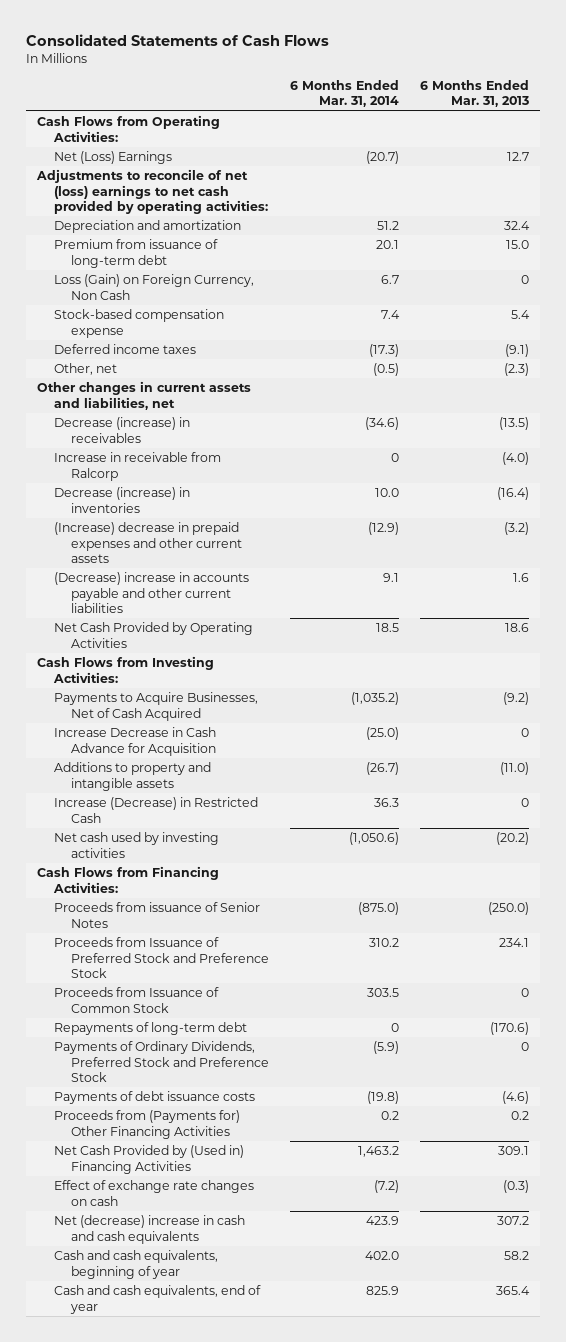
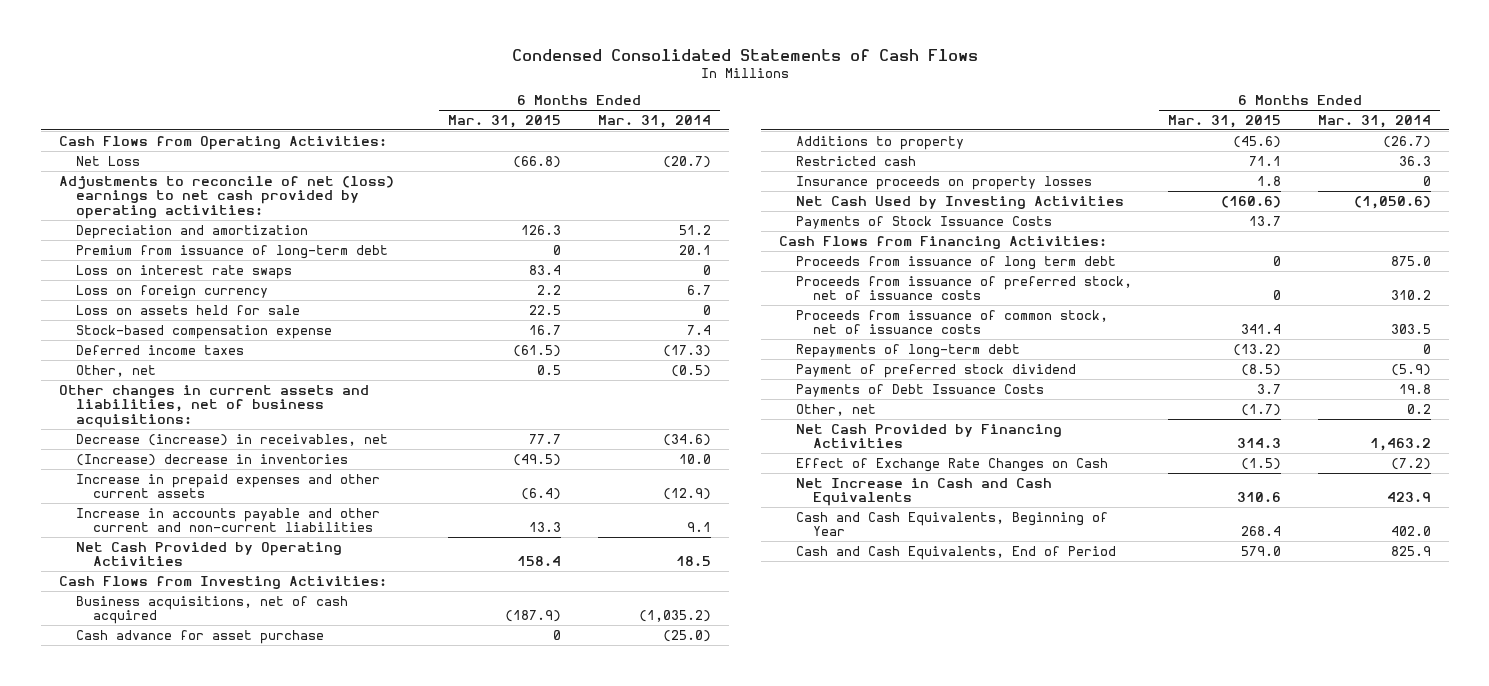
[26,34,330,47] Consolidated Statements of Cash Flows -> [511,48,978,61] Condensed Consolidated Statements of Cash Flows
[420,79,530,108] 6 Months Ended Mar. 31, 2013 -> none
none -> [448,114,562,128] Mar. 31, 2015
[53,151,172,165] Net (Loss) Earnings -> [75,155,140,166] Net Loss
none -> [75,264,292,279] Loss on interest rate swaps
[53,274,254,300] Loss (Gain) on Foreign Currency, Non Cash -> [75,284,268,299] Loss on foreign currency
none -> [75,304,300,315] Loss on assets held for sale
[53,452,221,481] Increase in receivable from Ralcorp -> none
[37,381,252,410] Other changes in current assets and liabilities, net -> [58,384,369,429] Other changes in current assets and liabilities, net of business acquisitions:
[53,417,190,443] Decrease (increase) in receivables -> [75,433,388,446] Decrease (increase) in receivables, net
[53,487,190,513] Decrease (increase) in inventories -> [75,453,348,466] (Increase) decrease in inventories
[53,522,242,563] (Increase) decrease in prepaid expenses and other current assets -> [75,473,380,499] Increase in prepaid expenses and other current assets
[53,572,249,613] (Decrease) increase in accounts payable and other current liabilities -> [75,507,380,533] Increase in accounts payable and other current and non-current liabilities
[53,692,258,721] Payments to Acquire Businesses, Net of Cash Acquired -> [75,595,348,625] Business acquisitions, net of cash acquired
[53,727,216,756] Increase Decrease in Cash Advance for Acquisition -> [75,629,324,644] Cash advance for asset purchase
[53,762,211,791] Additions to property and intangible assets -> [796,135,965,150] Additions to property
[53,797,258,823] Increase (Decrease) in Restricted Cash -> [796,155,917,166] Restricted cash
none -> [796,175,1093,190] Insurance proceeds on property losses
[53,832,219,858] Net cash used by investing activities -> [796,195,1125,209] Net Cash Used by Investing Activities
none -> [796,215,1053,229] Payments of Stock Issuance Costs
[53,902,260,928] Proceeds from issuance of Senior Notes -> [796,255,1117,270] Proceeds from issuance of long term debt
[358,902,400,916] (875.0) -> [1390,255,1431,266] 875.0
[53,937,269,978] Proceeds from Issuance of Preferred Stock and Preference Stock -> [796,275,1133,301] Proceeds from issuance of preferred stock, net of issuance costs
[53,987,219,1013] Proceeds from Issuance of Common Stock -> [796,309,1109,335] Proceeds from issuance of common stock, net of issuance costs
[53,1041,269,1082] Payments of Ordinary Dividends, Preferred Stock and Preference Stock -> [796,363,1077,378] Payment of preferred stock dividend
[53,1091,255,1105] Payments of debt issuance costs -> [796,383,1045,397] Payments of Debt Issuance Costs
[367,1091,400,1105] (19.8) -> [1398,383,1431,394] 19.8
[53,1110,240,1139] Proceeds from (Payments for) Other Financing Activities -> [796,403,877,416] Other, net
[53,1145,244,1174] Net Cash Provided by (Used in) Financing Activities -> [796,423,1063,449] Net Cash Provided by Financing Activities
[53,1180,254,1206] Effect of exchange rate changes on cash -> [796,457,1109,472] Effect of Exchange Rate Changes on Cash
[53,1215,245,1244] Net (decrease) increase in cash and cash equivalents -> [796,477,1053,507] Net Increase in Cash and Cash Equivalents
[53,1250,218,1279] Cash and cash equivalents, beginning of year -> [796,511,1109,537] Cash and Cash Equivalents, Beginning of Year
[53,1285,261,1314] Cash and cash equivalents, end of year -> [796,545,1117,560] Cash and Cash Equivalents, End of Period

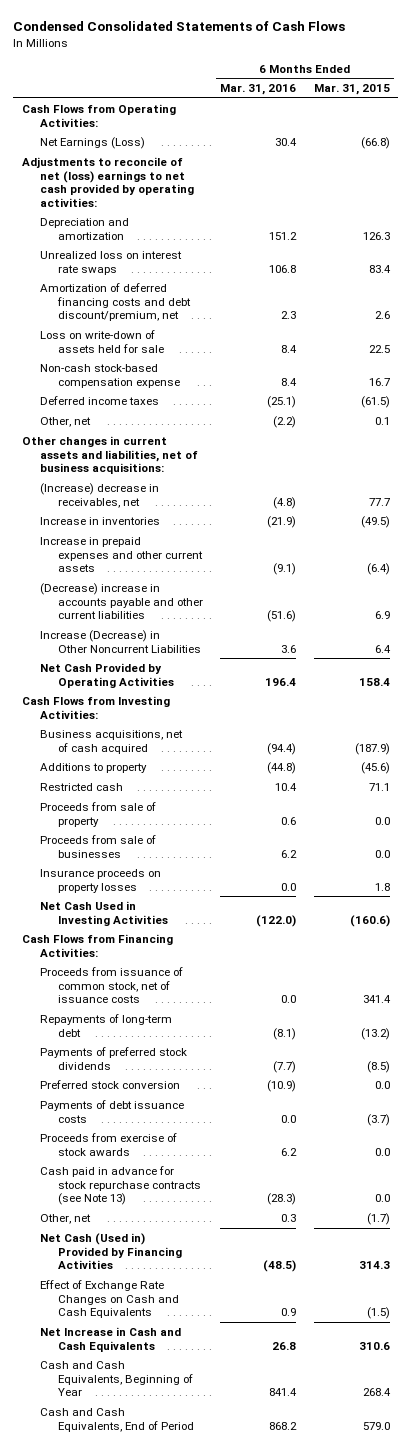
[597,114,711,128] Mar. 31, 2014 -> none
none -> [220,84,297,96] Mar. 31, 2016
[75,155,140,166] Net Loss -> [40,136,146,149] Net Earnings (Loss)
[75,244,388,259] Premium from issuance of long-term debt -> none
[75,284,268,299] Loss on foreign currency -> none
[75,264,292,279] Loss on interest rate swaps -> [40,250,183,275] Unrealized loss on interest rate swaps
none -> [40,282,192,322] Amortization of deferred financing costs and debt discount/premium, net
[75,304,300,315] Loss on assets held for sale -> [40,329,165,353] Loss on write-down of assets held for sale
[75,324,332,339] Stock-based compensation expense -> [40,363,181,388] Non-cash stock-based compensation expense
[537,364,562,375] 0.5 -> [374,416,390,425] 0.1
[75,433,388,446] Decrease (increase) in receivables, net -> [40,482,160,508] (Increase) decrease in receivables, net
[75,453,348,466] (Increase) decrease in inventories -> [40,516,161,525] Increase in inventories
[75,507,380,533] Increase in accounts payable and other current and non-current liabilities -> [40,582,204,620] (Decrease) increase in accounts payable and other current liabilities
[529,522,562,533] 13.3 -> [374,611,390,620] 6.9
none -> [40,629,202,653] Increase (Decrease) in Other Noncurrent Liabilities
[75,629,324,644] Cash advance for asset purchase -> none
none -> [40,801,157,827] Proceeds from sale of property
none -> [40,834,157,858] Proceeds from sale of businesses
[796,215,1053,229] Payments of Stock Issuance Costs -> none
[796,195,1125,209] Net Cash Used by Investing Activities -> [40,900,169,926] Net Cash Used in Investing Activities
[796,255,1117,270] Proceeds from issuance of long term debt -> none
[796,275,1133,301] Proceeds from issuance of preferred stock, net of issuance costs -> none
[796,363,1077,378] Payment of preferred stock dividend -> [40,1046,188,1070] Payments of preferred stock dividends
none -> [40,1079,181,1089] Preferred stock conversion
[796,383,1045,397] Payments of Debt Issuance Costs -> [40,1099,185,1123] Payments of debt issuance costs
[1257,383,1282,394] 3.7 -> [366,1113,390,1126] (3.7)
none -> [40,1132,178,1156] Proceeds from exercise of stock awards
none -> [40,1165,202,1206] Cash paid in advance for stock repurchase contracts (see Note 13)
[796,423,1063,449] Net Cash Provided by Financing Activities -> [40,1232,183,1270] Net Cash (Used in) Provided by Financing Activities
[796,457,1109,472] Effect of Exchange Rate Changes on Cash -> [40,1279,180,1319] Effect of Exchange Rate Changes on Cash and Cash Equivalents

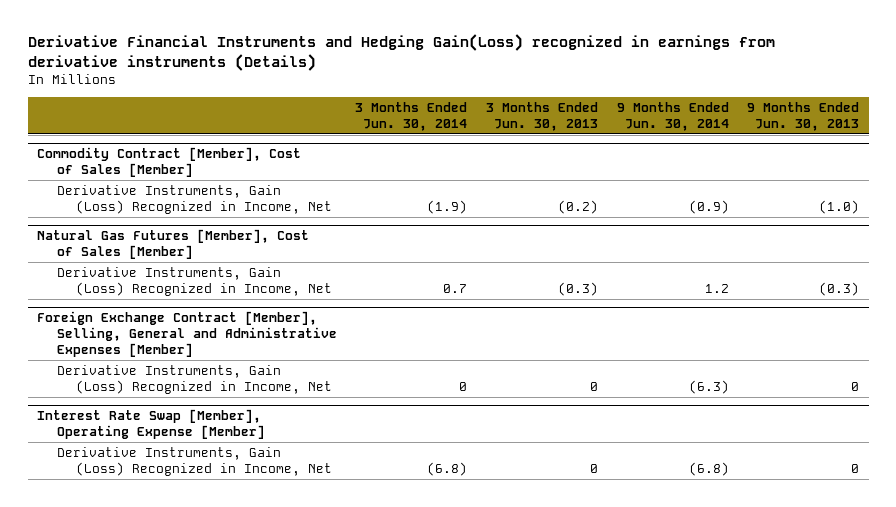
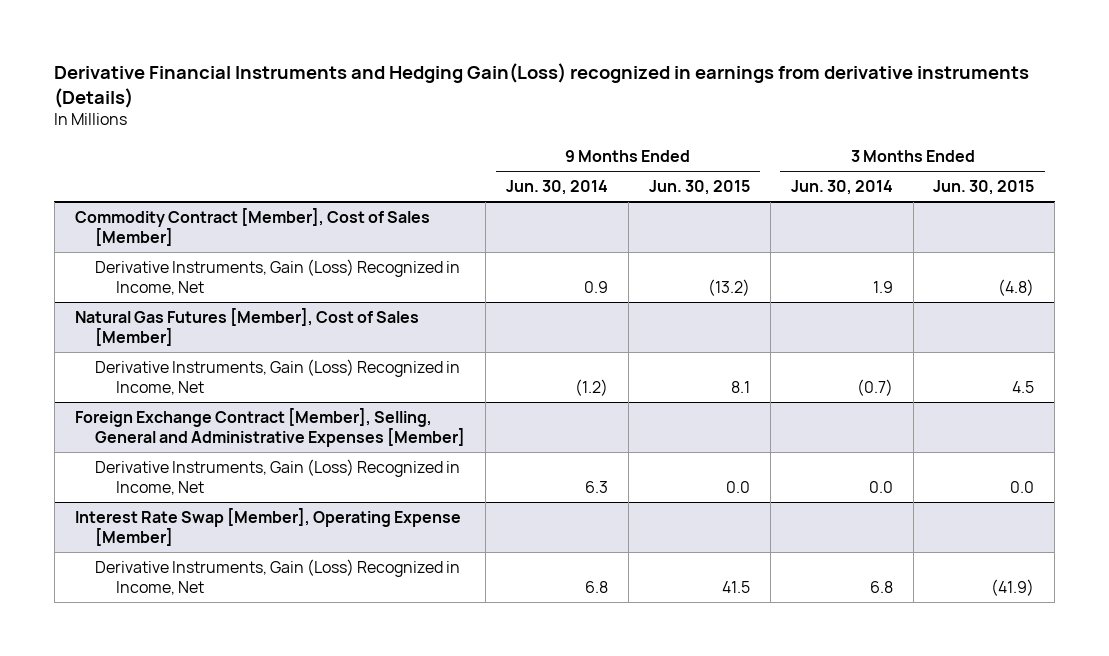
[485,101,598,131] 3 Months Ended Jun. 30, 2013 -> none
[747,101,860,131] 9 Months Ended Jun. 30, 2013 -> none
none -> [648,180,750,196] Jun. 30, 2015
none -> [933,180,1035,196] Jun. 30, 2015
[427,200,468,215] (1.9) -> [872,280,893,293] 1.9
[688,200,729,215] (0.9) -> [584,280,609,293] 0.9
[443,284,468,294] 0.7 -> [856,378,893,396] (0.7)
[704,284,729,294] 1.2 -> [575,378,609,396] (1.2)
[459,382,468,392] 0 -> [868,480,893,493] 0.0
[688,380,729,395] (6.3) -> [585,480,609,493] 6.3
[427,462,468,477] (6.8) -> [869,580,893,593] 6.8
[688,462,729,477] (6.8) -> [585,580,609,593] 6.8

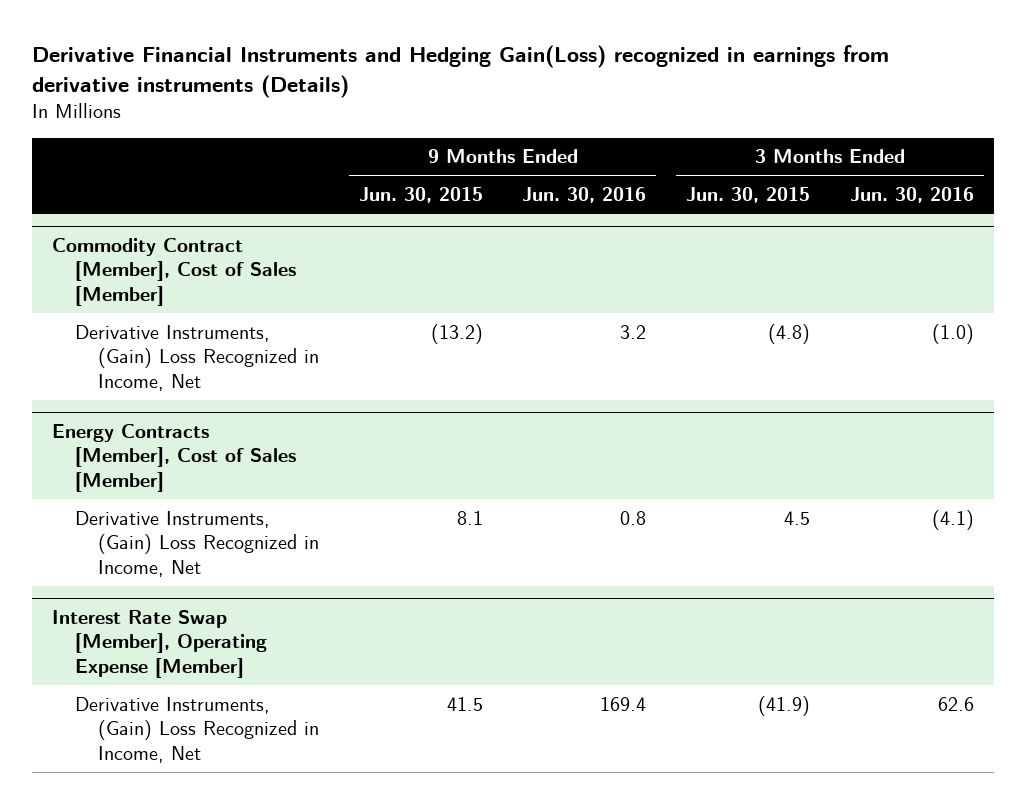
[506,180,609,196] Jun. 30, 2014 -> none
[790,180,893,196] Jun. 30, 2014 -> none
none -> [522,187,647,204] Jun. 30, 2016
none -> [849,187,974,204] Jun. 30, 2016
[74,307,419,346] Natural Gas Futures [Member], Cost of Sales [Member] -> none
[74,407,466,447] Foreign Exchange Contract [Member], Selling, General and Administrative Expenses [Member] -> none
[95,458,461,495] Derivative Instruments, Gain (Loss) Recognized in Income, Net -> none
[95,258,461,295] Derivative Instruments, Gain (Loss) Recognized in Income, Net -> [75,324,320,391] Derivative Instruments, (Gain) Loss Recognized in Income, Net
none -> [52,423,297,493] Energy Contracts [Member], Cost of Sales [Member]
[95,358,461,395] Derivative Instruments, Gain (Loss) Recognized in Income, Net -> [75,510,320,577] Derivative Instruments, (Gain) Loss Recognized in Income, Net
[95,558,461,595] Derivative Instruments, Gain (Loss) Recognized in Income, Net -> [75,696,320,763] Derivative Instruments, (Gain) Loss Recognized in Income, Net

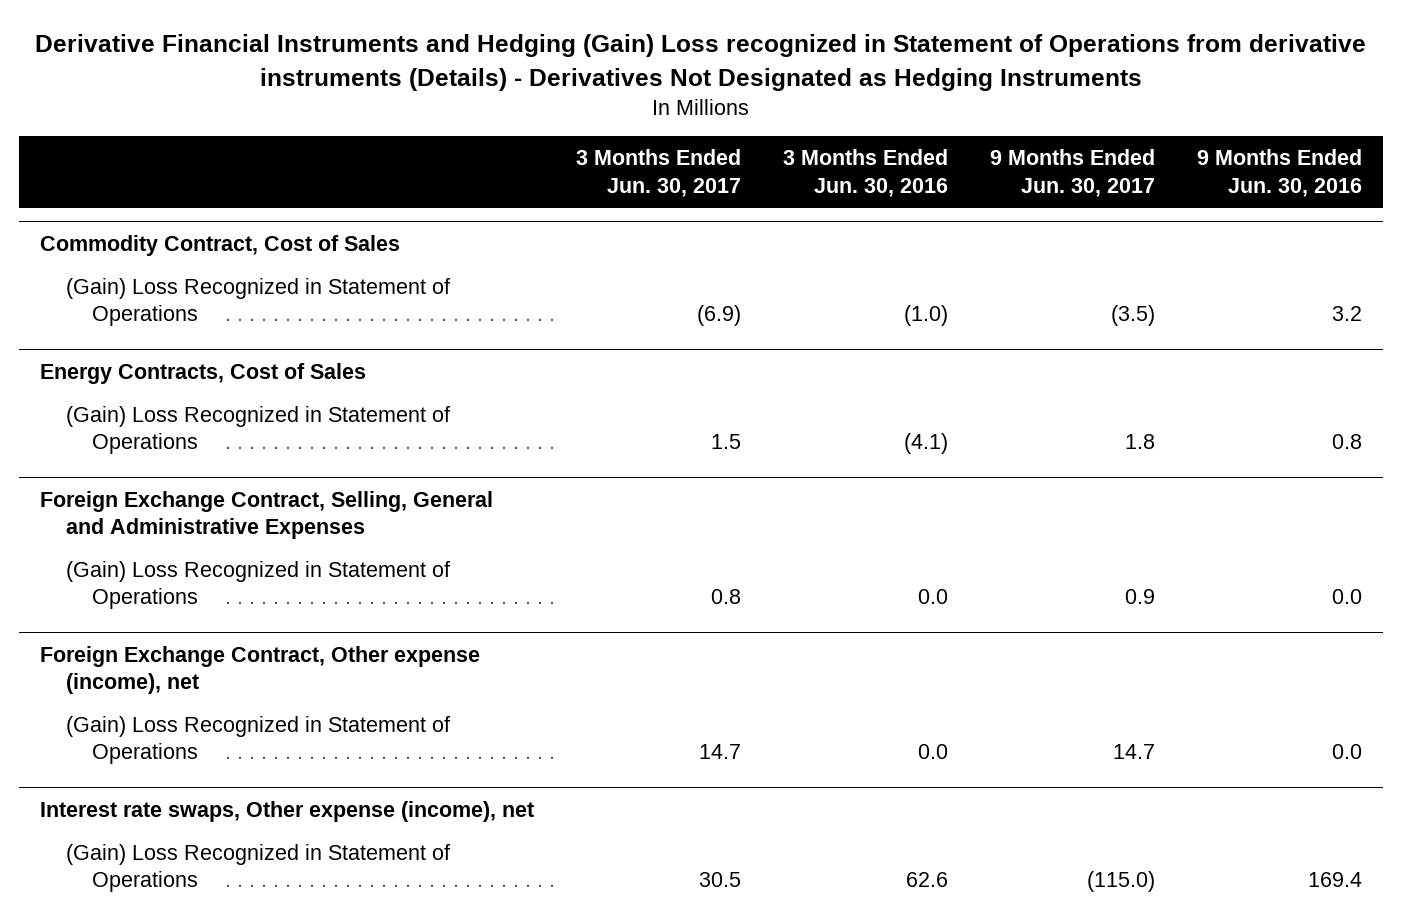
[32,45,890,99] Derivative Financial Instruments and Hedging Gain(Loss) recognized in earnings from derivative instruments (Details) -> [34,34,1366,91] Derivative Financial Instruments and Hedging (Gain) Loss recognized in Statement of Operations from derivative instruments (Details) - Derivatives Not Designated as Hedging Instruments
[358,187,483,204] Jun. 30, 2015 -> none
[686,187,811,204] Jun. 30, 2015 -> none
none -> [575,149,741,197] 3 Months Ended Jun. 30, 2017
none -> [989,149,1155,197] 9 Months Ended Jun. 30, 2017
[52,609,268,679] Interest Rate Swap [Member], Operating Expense [Member] -> none
[52,237,297,307] Commodity Contract [Member], Cost of Sales [Member] -> [40,234,401,256] Commodity Contract, Cost of Sales
[75,324,320,391] Derivative Instruments, (Gain) Loss Recognized in Income, Net -> [65,278,450,327] (Gain) Loss Recognized in Statement of Operations
[52,423,297,493] Energy Contracts [Member], Cost of Sales [Member] -> [40,362,367,384] Energy Contracts, Cost of Sales
[75,510,320,577] Derivative Instruments, (Gain) Loss Recognized in Income, Net -> [65,406,450,455] (Gain) Loss Recognized in Statement of Operations
none -> [40,490,494,540] Foreign Exchange Contract, Selling, General and Administrative Expenses
[75,696,320,763] Derivative Instruments, (Gain) Loss Recognized in Income, Net -> [65,561,450,610] (Gain) Loss Recognized in Statement of Operations
[600,696,647,711] 169.4 -> [1331,589,1362,605] 0.0
[937,696,974,711] 62.6 -> [917,589,948,605] 0.0
none -> [40,645,481,695] Foreign Exchange Contract, Other expense (income), net
none -> [65,716,450,765] (Gain) Loss Recognized in Statement of Operations
none -> [40,800,535,822] Interest rate swaps, Other expense (income), net
none -> [65,844,450,893] (Gain) Loss Recognized in Statement of Operations

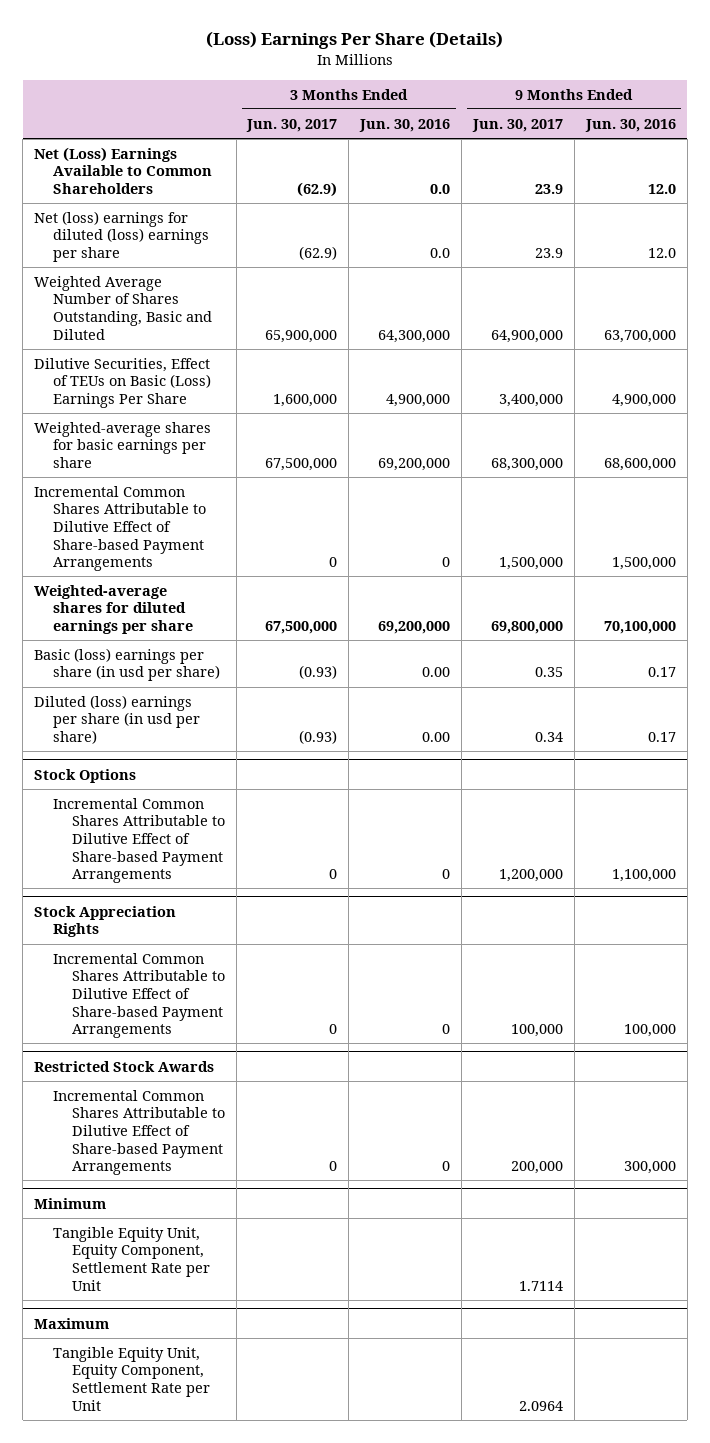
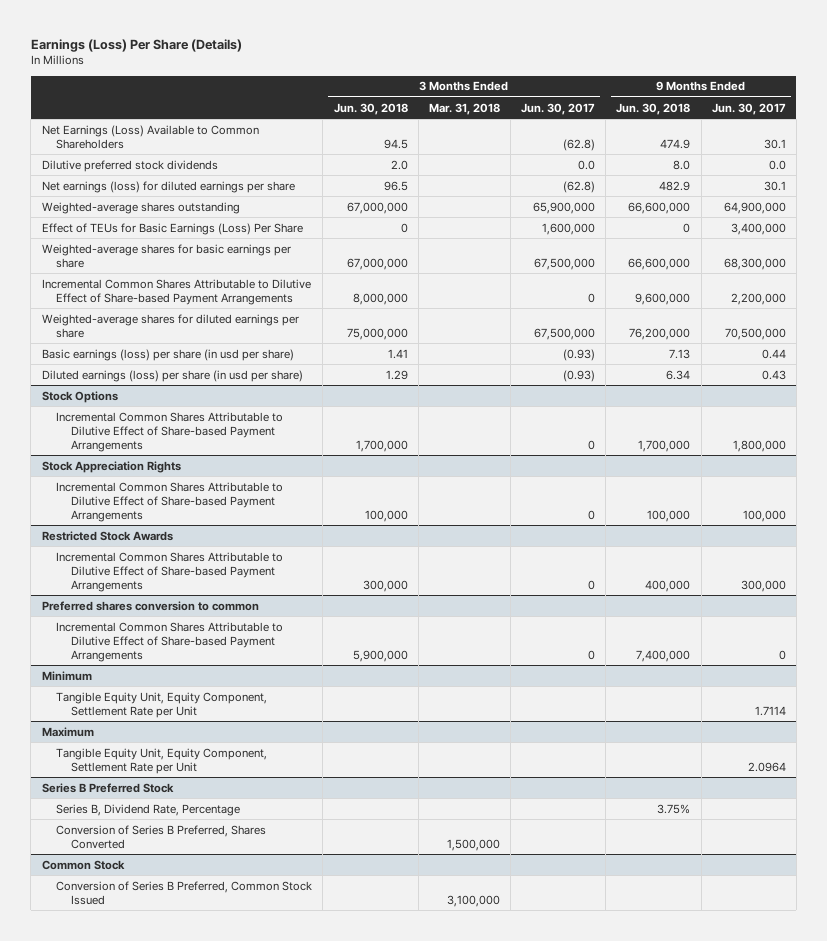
[205,31,503,50] (Loss) Earnings Per Share (Details) -> [30,38,242,52] Earnings (Loss) Per Share (Details)
[359,118,451,132] Jun. 30, 2016 -> none
[584,118,676,132] Jun. 30, 2016 -> none
none -> [333,102,408,115] Jun. 30, 2018
none -> [428,102,500,115] Mar. 31, 2018
none -> [616,102,691,115] Jun. 30, 2018
[33,146,212,194] Net (Loss) Earnings Available to Common Shareholders -> [41,124,259,149] Net Earnings (Loss) Available to Common Shareholders
[297,181,338,197] (62.9) -> [563,138,596,151] (62.8)
[534,183,563,194] 23.9 -> [763,138,786,149] 30.1
none -> [41,159,218,172] Dilutive preferred stock dividends
[33,210,209,262] Net (loss) earnings for diluted (loss) earnings per share -> [41,180,295,193] Net earnings (loss) for diluted earnings per share
[299,245,338,260] (62.9) -> [563,180,596,193] (62.8)
[534,247,563,258] 23.9 -> [763,180,786,191] 30.1
[33,275,212,340] Weighted Average Number of Shares Outstanding, Basic and Diluted -> [41,201,240,214] Weighted-average shares outstanding
[33,357,211,408] Dilutive Securities, Effect of TEUs on Basic (Loss) Earnings Per Share -> [41,222,303,235] Effect of TEUs for Basic Earnings (Loss) Per Share
[498,557,563,571] 1,500,000 -> [730,292,786,305] 2,200,000
[490,620,563,634] 69,800,000 -> [724,327,786,340] 70,500,000
[33,647,220,682] Basic (loss) earnings per share (in usd per share) -> [41,348,294,361] Basic earnings (loss) per share (in usd per share)
[534,667,563,678] 0.35 -> [761,348,786,359] 0.44
[33,694,200,744] Diluted (loss) earnings per share (in usd per share) -> [41,369,303,382] Diluted earnings (loss) per share (in usd per share)
[534,731,563,742] 0.34 -> [761,369,786,380] 0.43
[498,869,563,883] 1,200,000 -> [732,439,786,452] 1,800,000
[510,1161,563,1175] 200,000 -> [740,579,786,592] 300,000
none -> [41,600,259,611] Preferred shares conversion to common
none -> [56,621,284,662] Incremental Common Shares Attributable to Dilutive Effect of Share-based Payment Arrangements
none -> [41,782,174,793] Series B Preferred Stock
none -> [56,803,241,816] Series B, Dividend Rate, Percentage
none -> [56,824,267,849] Conversion of Series B Preferred, Shares Converted
none -> [41,859,125,870] Common Stock
none -> [56,880,313,905] Conversion of Series B Preferred, Common Stock Issued

